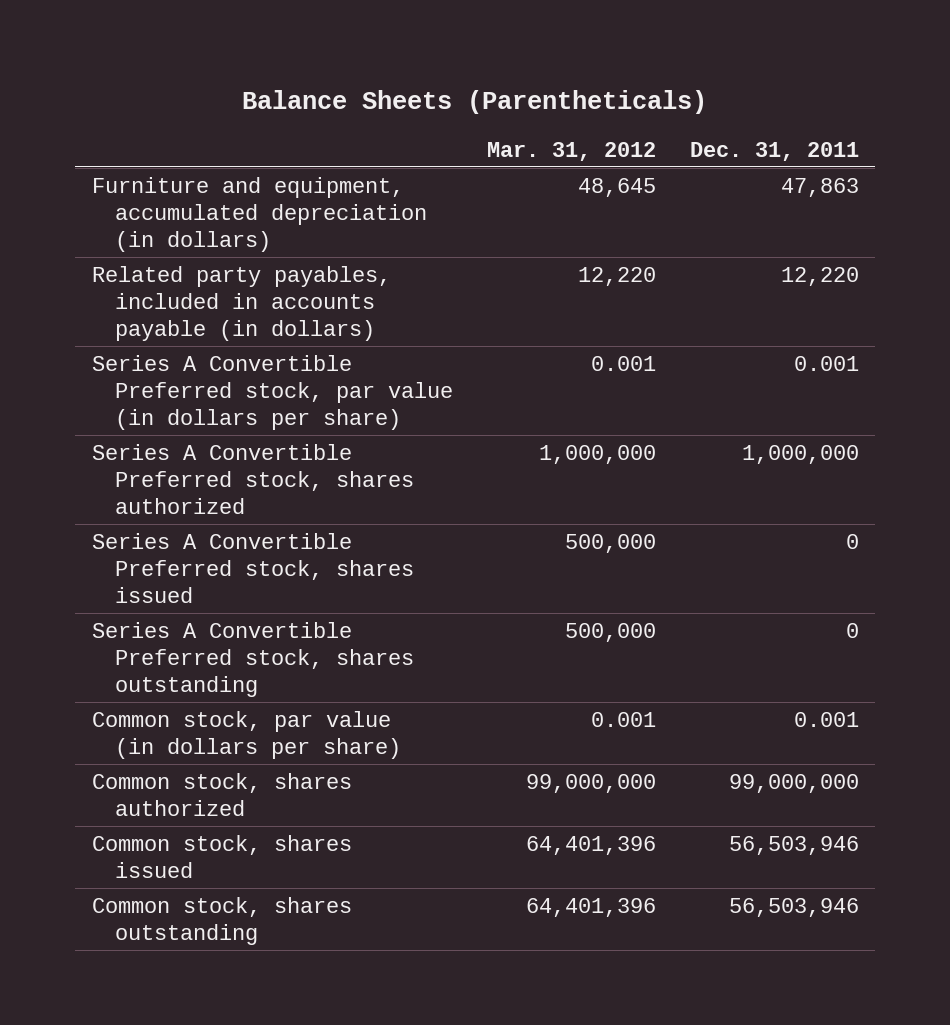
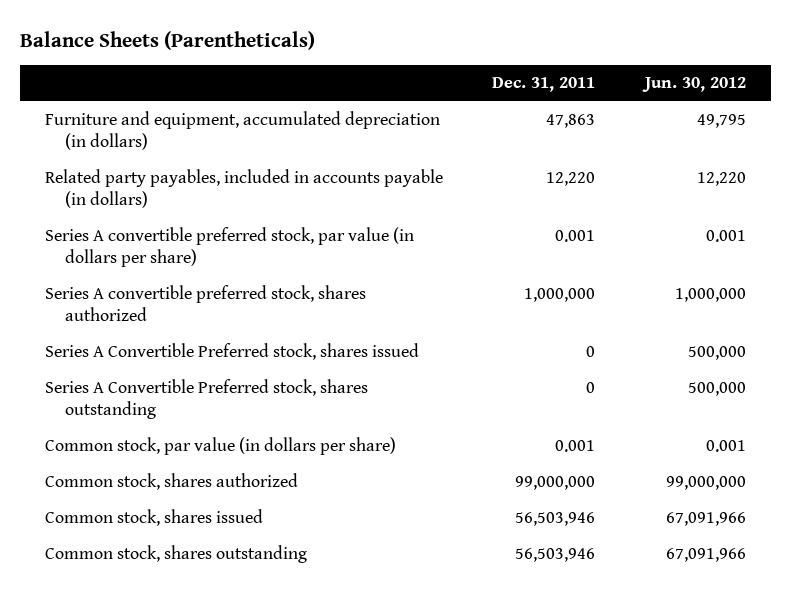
[486,141,656,161] Mar. 31, 2012 -> none
none -> [642,77,747,93] Jun. 30, 2012
[91,354,454,430] Series A Convertible Preferred stock, par value (in dollars per share) -> [44,227,414,268] Series A convertible preferred stock, par value (in dollars per share)
[91,443,415,514] Series A Convertible Preferred stock, shares authorized -> [44,285,366,322] Series A convertible preferred stock, shares authorized

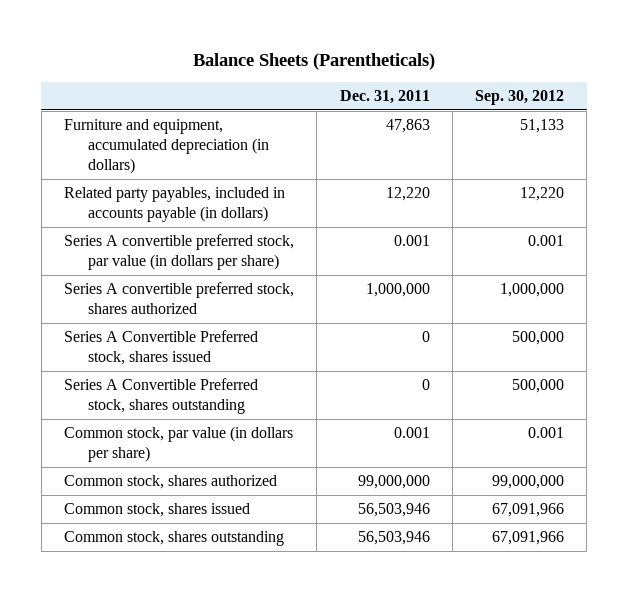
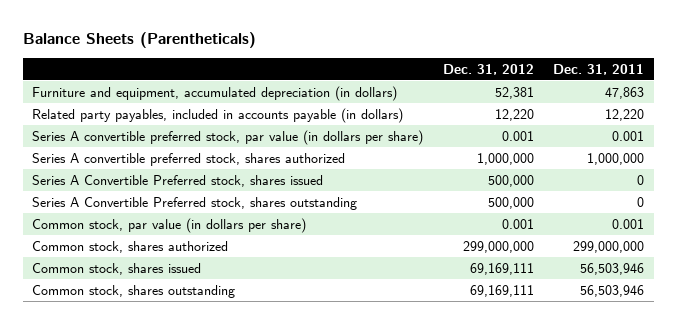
[475,90,565,106] Sep. 30, 2012 -> none
none -> [442,63,534,75] Dec. 31, 2012
[357,474,430,489] 99,000,000 -> [573,240,645,253] 299,000,000

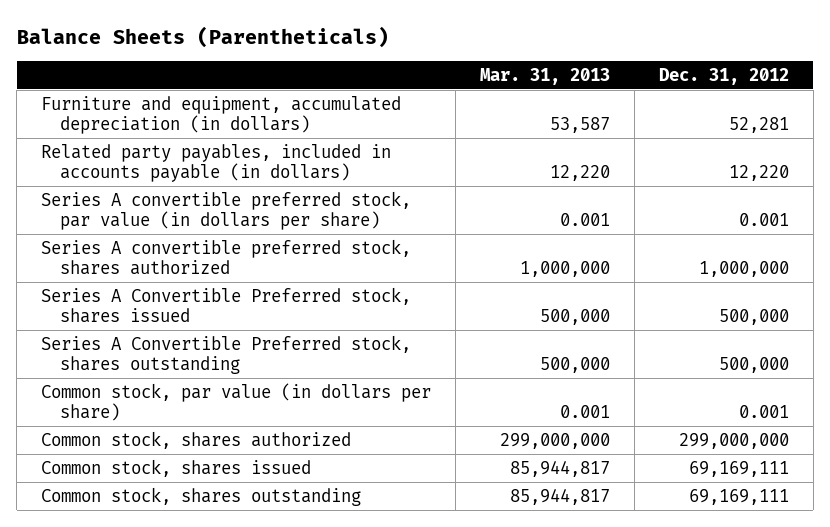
[553,63,645,75] Dec. 31, 2011 -> none
none -> [480,67,611,85] Mar. 31, 2013
[494,86,534,99] 52,381 -> [728,117,789,134] 52,281

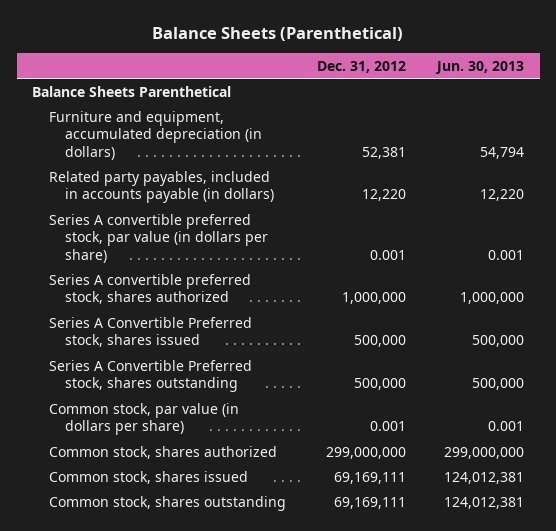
[16,25,389,48] Balance Sheets (Parentheticals) -> [152,26,404,41] Balance Sheets (Parenthetical)
[480,67,611,85] Mar. 31, 2013 -> none
none -> [434,60,524,74] Jun. 30, 2013
none -> [32,85,232,97] Balance Sheets Parenthetical
[728,117,789,134] 52,281 -> [361,146,406,159] 52,381

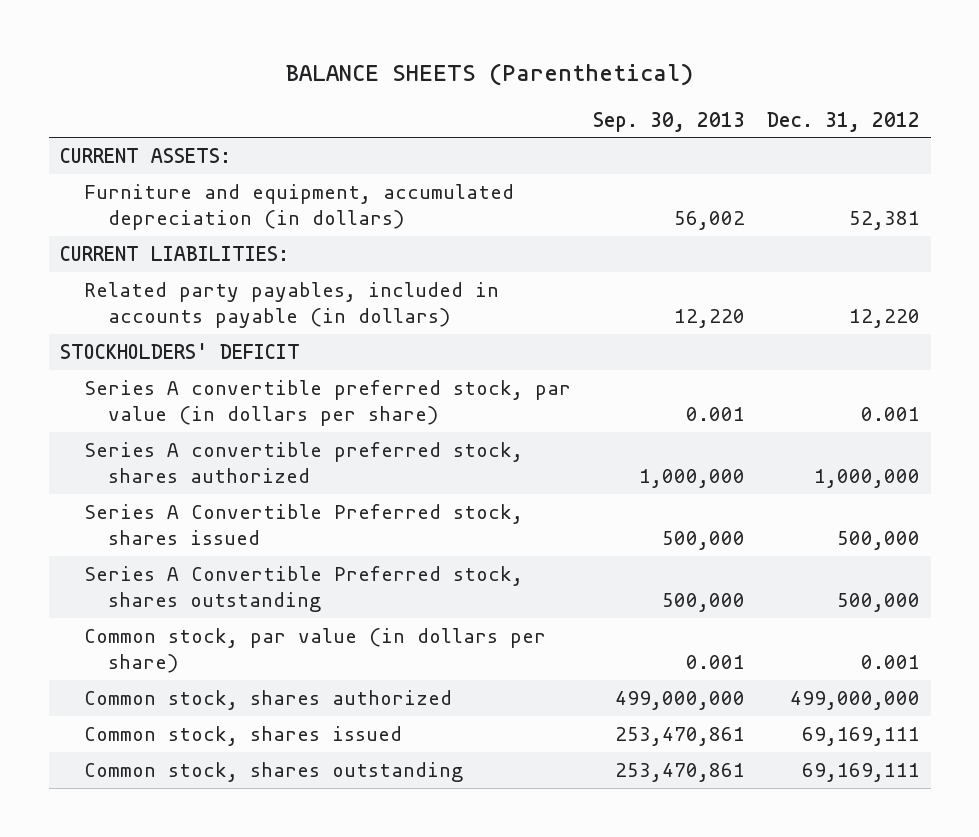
[152,26,404,41] Balance Sheets (Parenthetical) -> [285,62,693,86] BALANCE SHEETS (Parenthetical)
[434,60,524,74] Jun. 30, 2013 -> none
none -> [592,111,745,132] Sep. 30, 2013
[32,85,232,97] Balance Sheets Parenthetical -> none
none -> [59,148,231,164] CURRENT ASSETS:
none -> [59,246,289,262] CURRENT LIABILITIES:
none -> [59,343,300,360] STOCKHOLDERS' DEFICIT
[325,446,406,459] 299,000,000 -> [789,691,920,711] 499,000,000

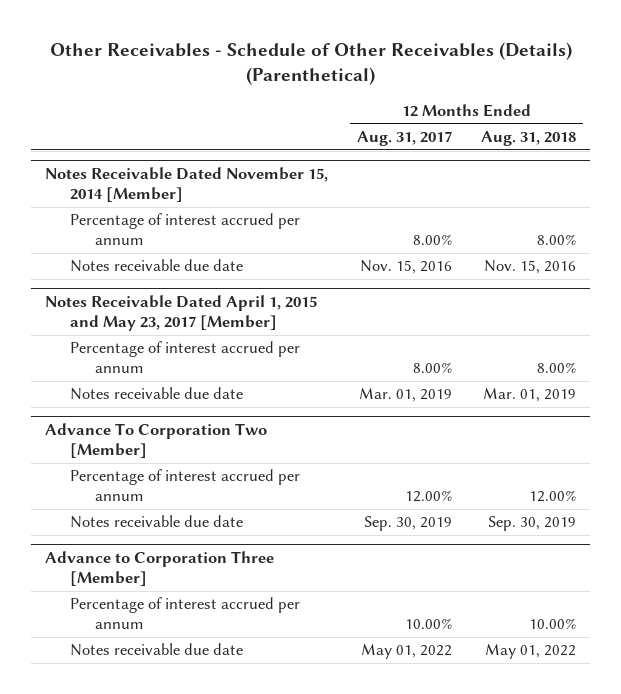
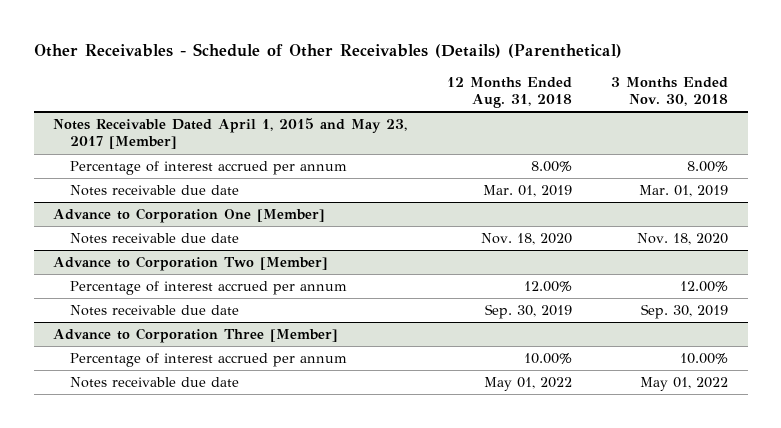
[357,131,453,147] Aug. 31, 2017 -> none
none -> [611,77,729,107] 3 Months Ended Nov. 30, 2018
[45,167,329,203] Notes Receivable Dated November 15, 2014 [Member] -> none
[70,213,301,246] Percentage of interest accrued per annum -> none
[70,259,244,273] Notes receivable due date -> none
none -> [53,208,326,224] Advance to Corporation One [Member]
none -> [69,233,239,245] Notes receivable due date
[45,423,268,459] Advance To Corporation Two [Member] -> [53,256,329,272] Advance to Corporation Two [Member]

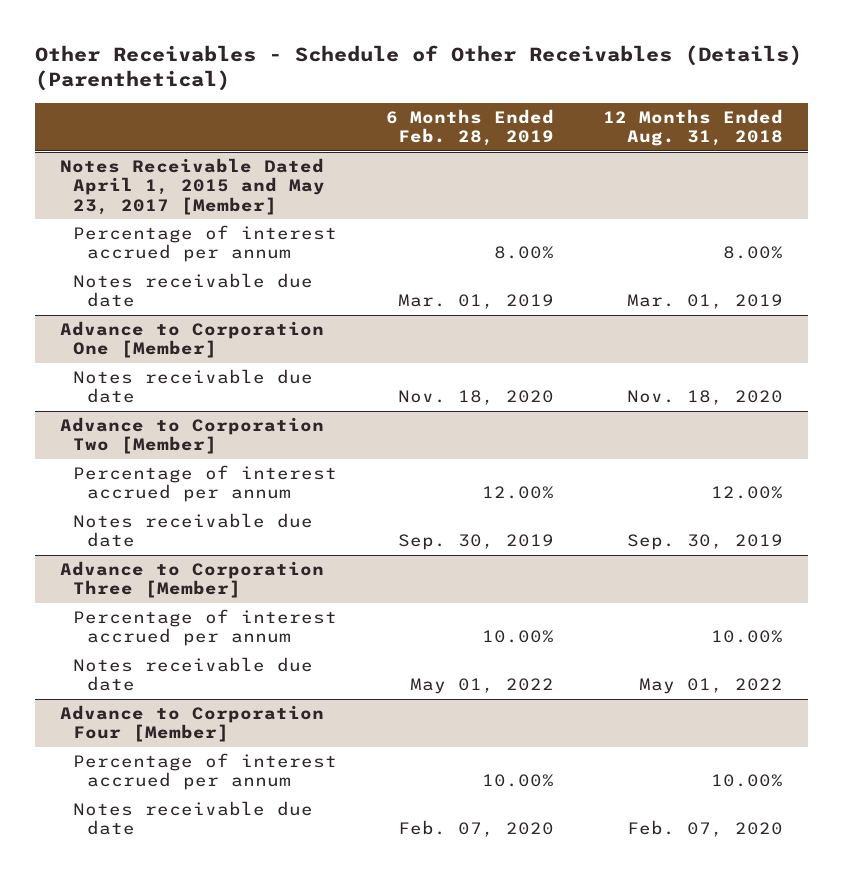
[611,77,729,107] 3 Months Ended Nov. 30, 2018 -> none
none -> [386,108,555,147] 6 Months Ended Feb. 28, 2019
none -> [59,705,324,743] Advance to Corporation Four [Member]
none -> [73,753,338,791] Percentage of interest accrued per annum
none -> [73,801,314,836] Notes receivable due date

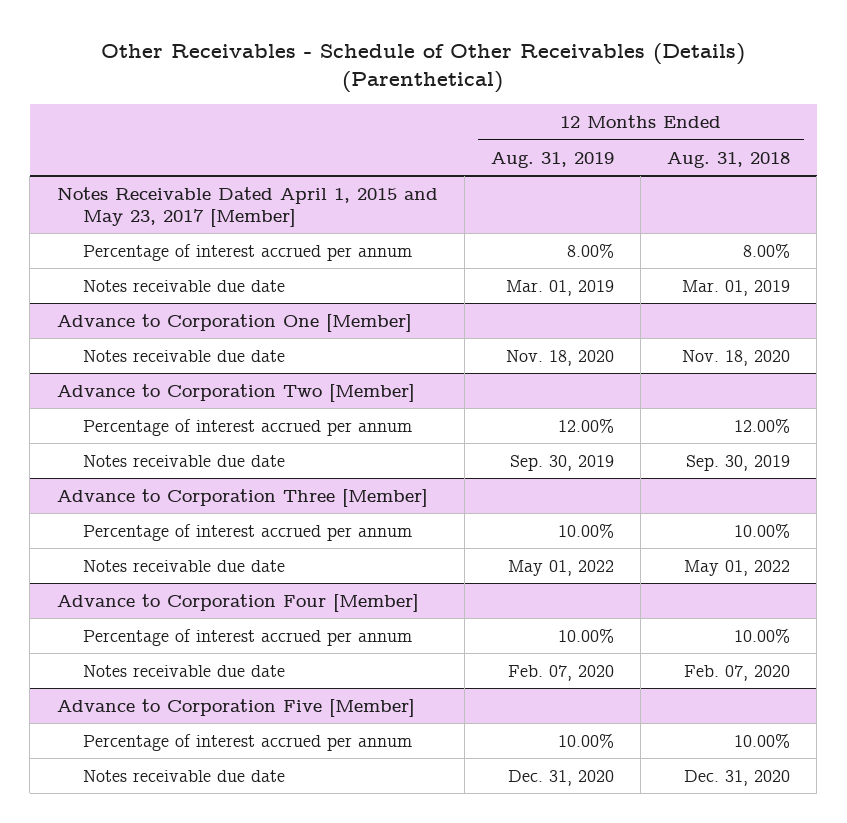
[386,108,555,147] 6 Months Ended Feb. 28, 2019 -> none
none -> [490,151,614,168] Aug. 31, 2019
none -> [56,698,415,717] Advance to Corporation Five [Member]
none -> [82,733,412,751] Percentage of interest accrued per annum
none -> [82,769,285,782] Notes receivable due date

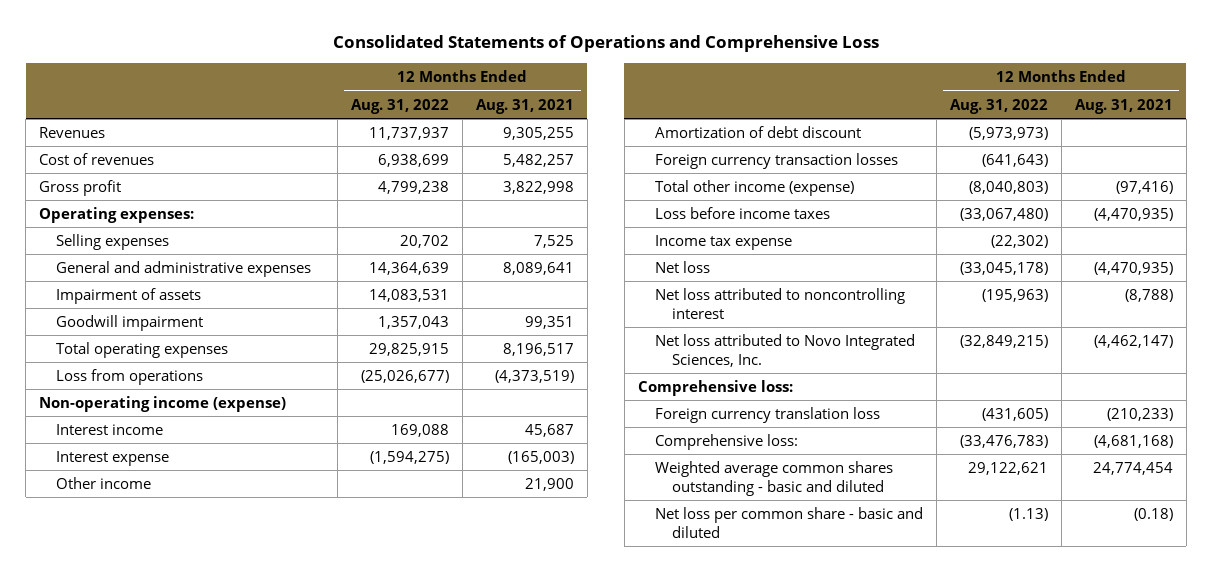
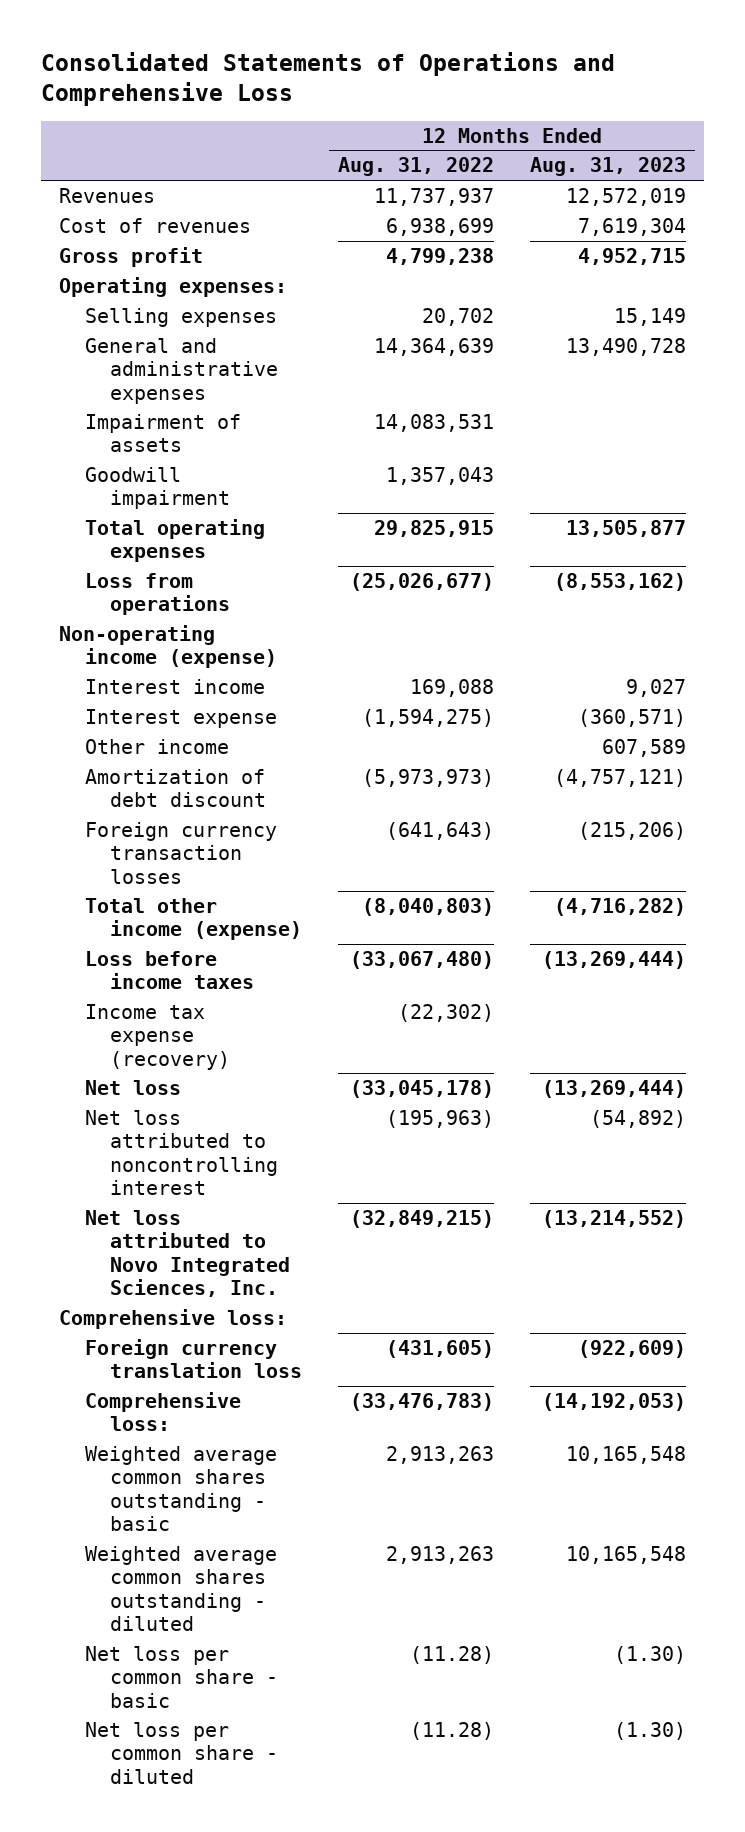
[475,98,574,114] Aug. 31, 2021 -> none
none -> [529,157,686,177] Aug. 31, 2023
[654,234,792,250] Income tax expense -> [84,1003,231,1070] Income tax expense (recovery)
[654,460,893,496] Weighted average common shares outstanding - basic and diluted -> [84,1445,277,1532] Weighted average common shares outstanding - basic
[967,461,1048,475] 29,122,621 -> [385,1445,494,1464] 2,913,263
none -> [84,1545,277,1632] Weighted average common shares outstanding - diluted
[654,506,923,538] Net loss per common share - basic and diluted -> [84,1645,279,1708] Net loss per common share - basic
[1008,507,1048,521] (1.13) -> [409,1645,494,1664] (11.28)
none -> [84,1721,279,1784] Net loss per common share - diluted

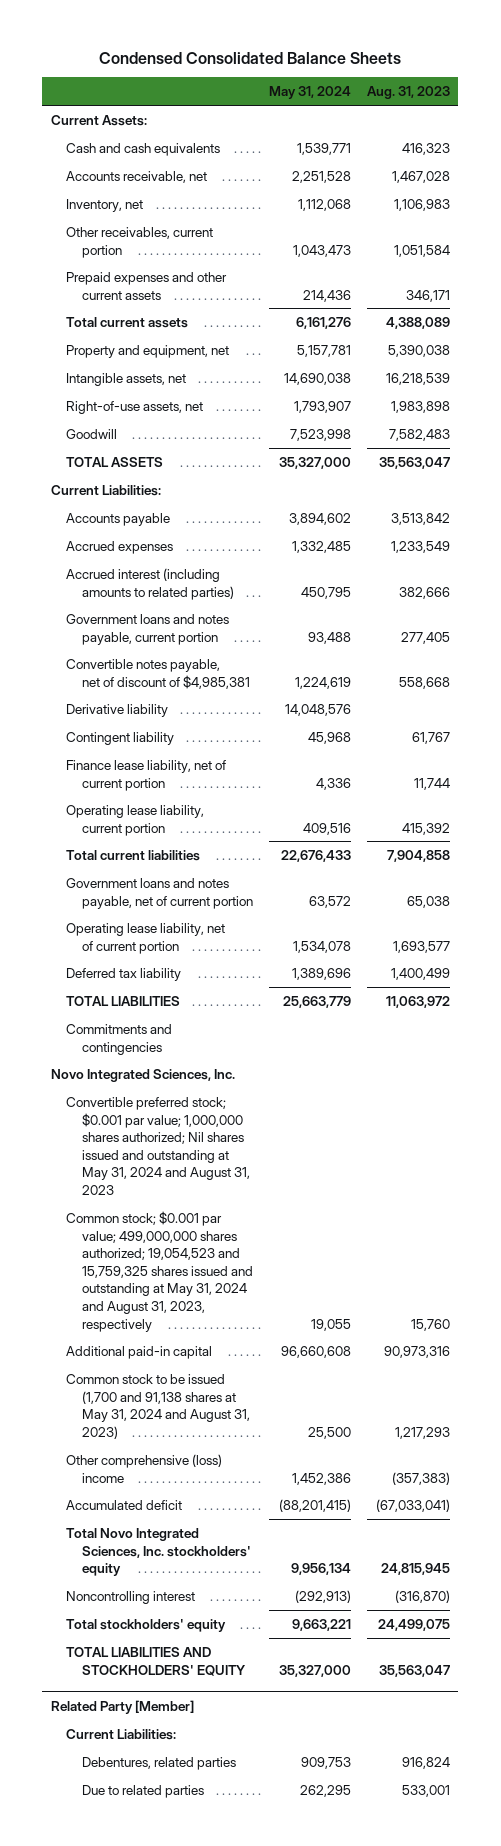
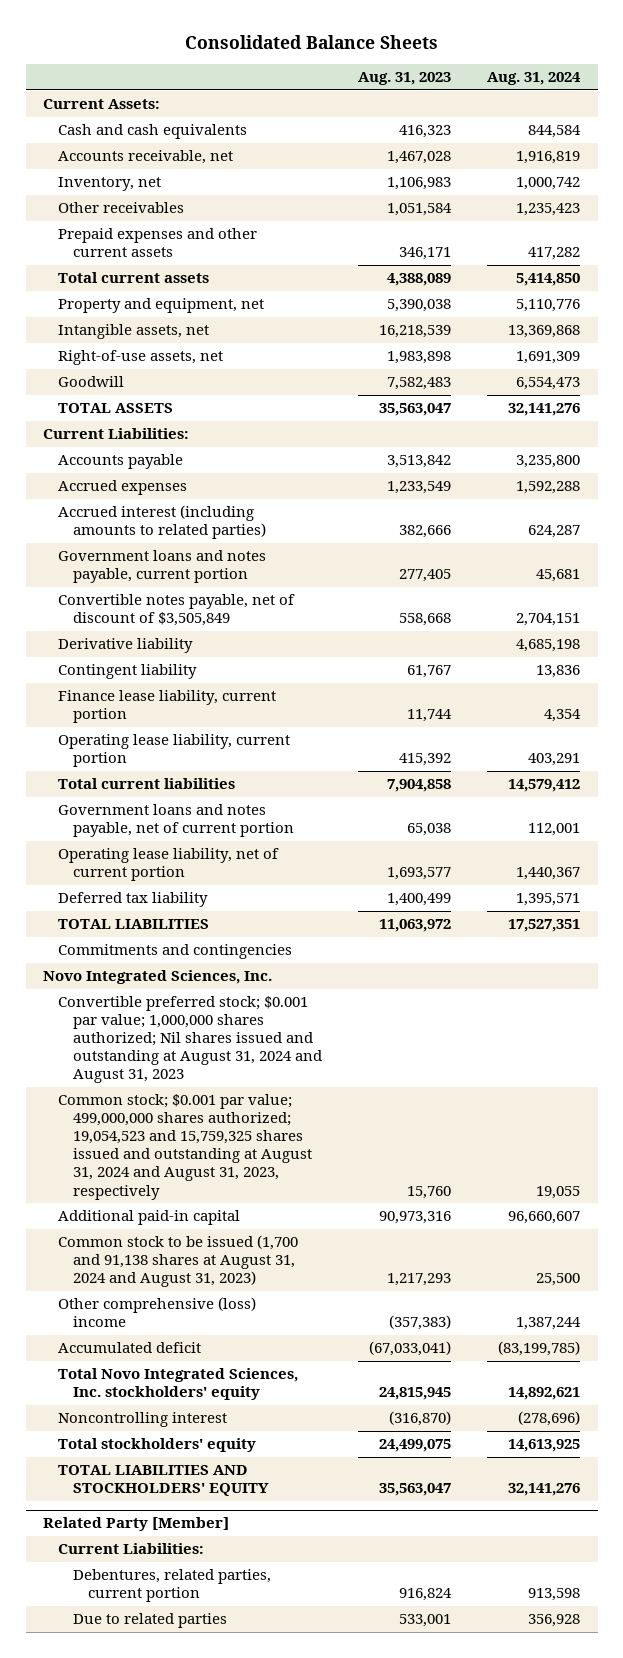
[99,51,402,64] Condensed Consolidated Balance Sheets -> [184,34,438,49] Consolidated Balance Sheets
[269,86,352,100] May 31, 2024 -> none
none -> [486,72,581,86] Aug. 31, 2024
[66,226,214,258] Other receivables, current portion -> [58,202,185,214] Other receivables
[66,658,250,689] Convertible notes payable, net of discount of $4,985,381 -> [58,594,296,627] Convertible notes payable, net of discount of $3,505,849
[66,759,227,791] Finance lease liability, net of current portion -> [58,690,277,724] Finance lease liability, current portion
[66,1096,250,1195] Convertible preferred stock; $0.001 par value; 1,000,000 shares authorized; Nil shares issued and outstanding at May 31, 2024 and August 31, 2023 -> [58,996,323,1084] Convertible preferred stock; $0.001 par value; 1,000,000 shares authorized; Nil shares issued and outstanding at August 31, 2024 and August 31, 2023
[66,1210,253,1332] Common stock; $0.001 par value; 499,000,000 shares authorized; 19,054,523 and 15,759,325 shares issued and outstanding at May 31, 2024 and August 31, 2023, respectively -> [58,1094,313,1200] Common stock; $0.001 par value; 499,000,000 shares authorized; 19,054,523 and 15,759,325 shares issued and outstanding at August 31, 2024 and August 31, 2023, respectively
[66,1373,250,1439] Common stock to be issued (1,700 and 91,138 shares at May 31, 2024 and August 31, 2023) -> [58,1235,299,1288] Common stock to be issued (1,700 and 91,138 shares at August 31, 2024 and August 31, 2023)
[81,1756,236,1770] Debentures, related parties -> [73,1569,272,1603] Debentures, related parties, current portion

